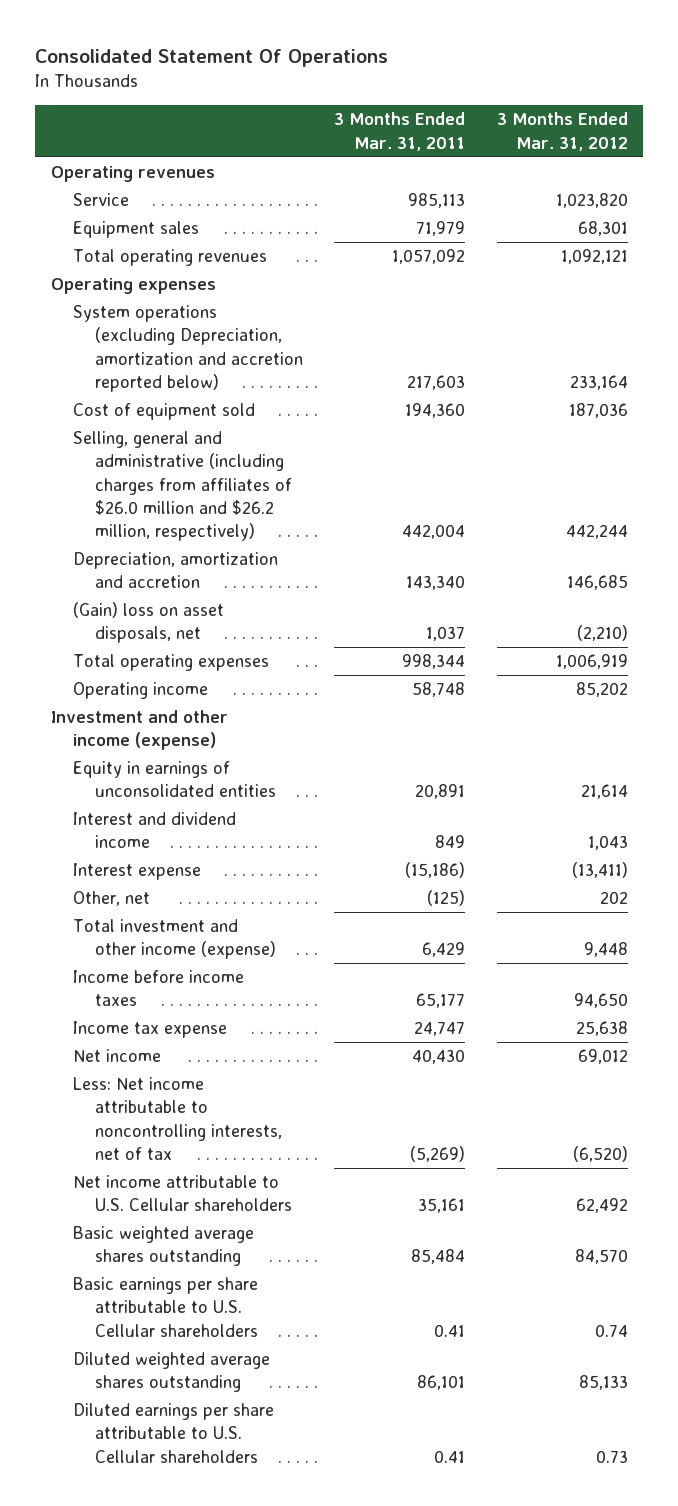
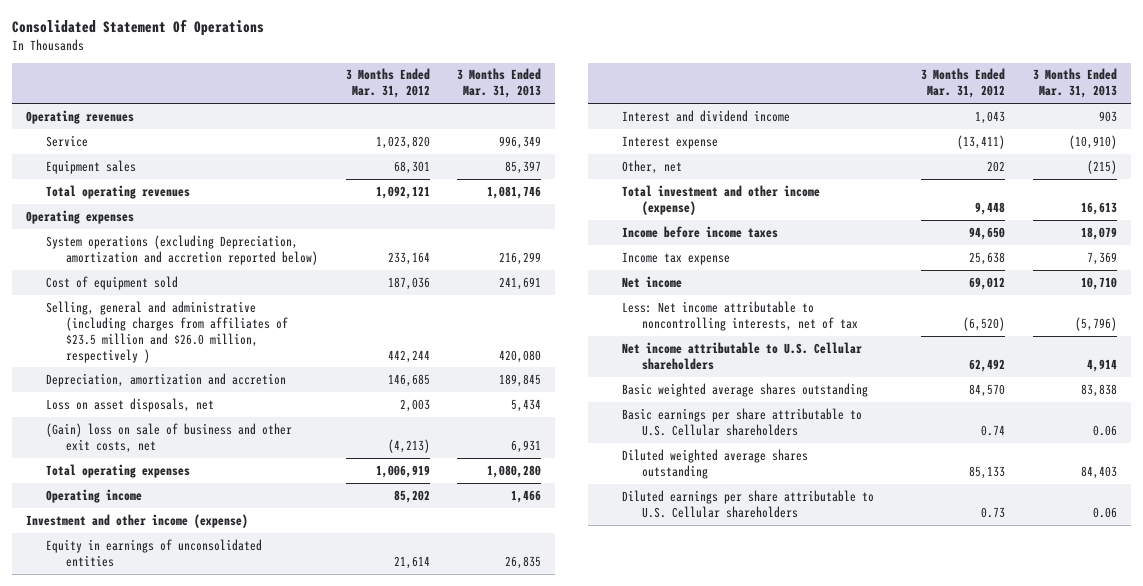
[334,112,466,151] 3 Months Ended Mar. 31, 2011 -> none
none -> [457,68,542,99] 3 Months Ended Mar. 31, 2013
[72,431,292,542] Selling, general and administrative (including charges from affiliates of $26.0 million and $26.2 million, respectively) -> [46,300,289,363] Selling, general and administrative (including charges from affiliates of $23.5 million and $26.0 million, respectively )
[72,602,224,644] (Gain) loss on asset disposals, net -> [46,397,215,412] Loss on asset disposals, net
[576,625,628,642] (2,210) -> [399,398,430,412] 2,003
none -> [46,422,293,453] (Gain) loss on sale of business and other exit costs, net

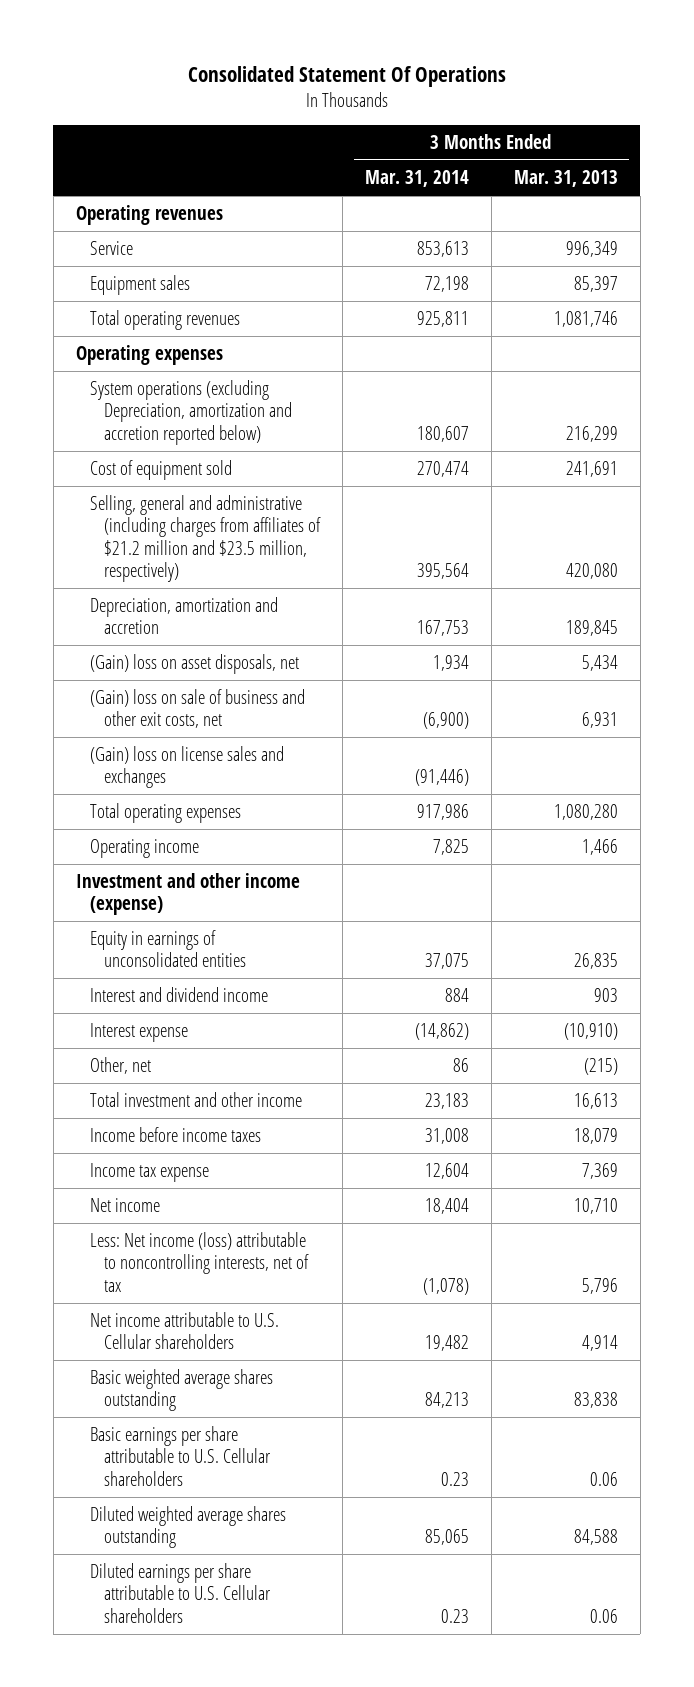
[345,68,430,99] 3 Months Ended Mar. 31, 2012 -> none
none -> [364,169,469,187] Mar. 31, 2014
[46,300,289,363] Selling, general and administrative (including charges from affiliates of $23.5 million and $26.0 million, respectively ) -> [89,495,321,583] Selling, general and administrative (including charges from affiliates of $21.2 million and $23.5 million, respectively)
[46,397,215,412] Loss on asset disposals, net -> [89,654,299,675] (Gain) loss on asset disposals, net
none -> [89,746,284,789] (Gain) loss on license sales and exchanges
[621,184,820,215] Total investment and other income (expense) -> [89,1092,302,1108] Total investment and other income
[621,300,858,331] Less: Net income attributable to noncontrolling interests, net of tax -> [89,1232,309,1292] Less: Net income (loss) attributable to noncontrolling interests, net of tax
[1075,316,1118,331] (5,796) -> [581,1277,618,1294] 5,796
[1081,465,1118,479] 84,403 -> [573,1529,618,1546] 84,588

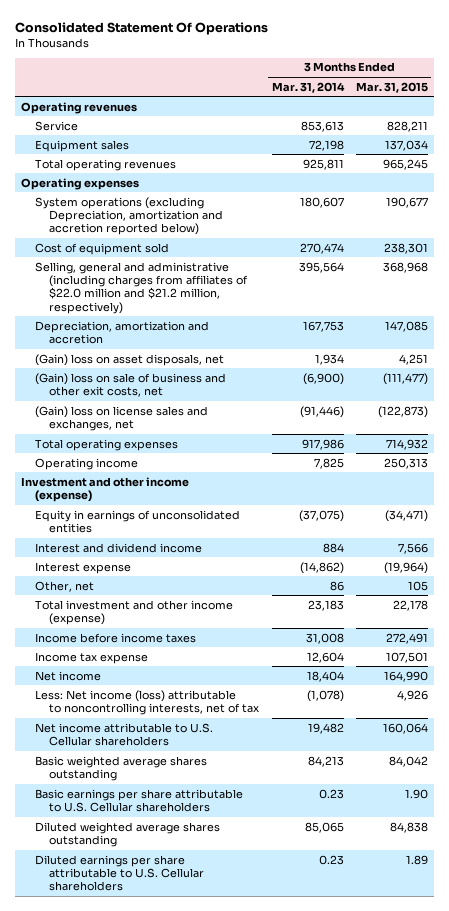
[513,169,618,187] Mar. 31, 2013 -> none
none -> [356,81,429,93] Mar. 31, 2015
[89,495,321,583] Selling, general and administrative (including charges from affiliates of $21.2 million and $23.5 million, respectively) -> [35,261,249,314] Selling, general and administrative (including charges from affiliates of $22.0 million and $21.2 million, respectively)
[89,746,284,789] (Gain) loss on license sales and exchanges -> [35,405,209,431] (Gain) loss on license sales and exchanges, net
[424,953,469,970] 37,075 -> [298,509,344,522] (37,075)
[89,1092,302,1108] Total investment and other income -> [35,599,234,625] Total investment and other income (expense)

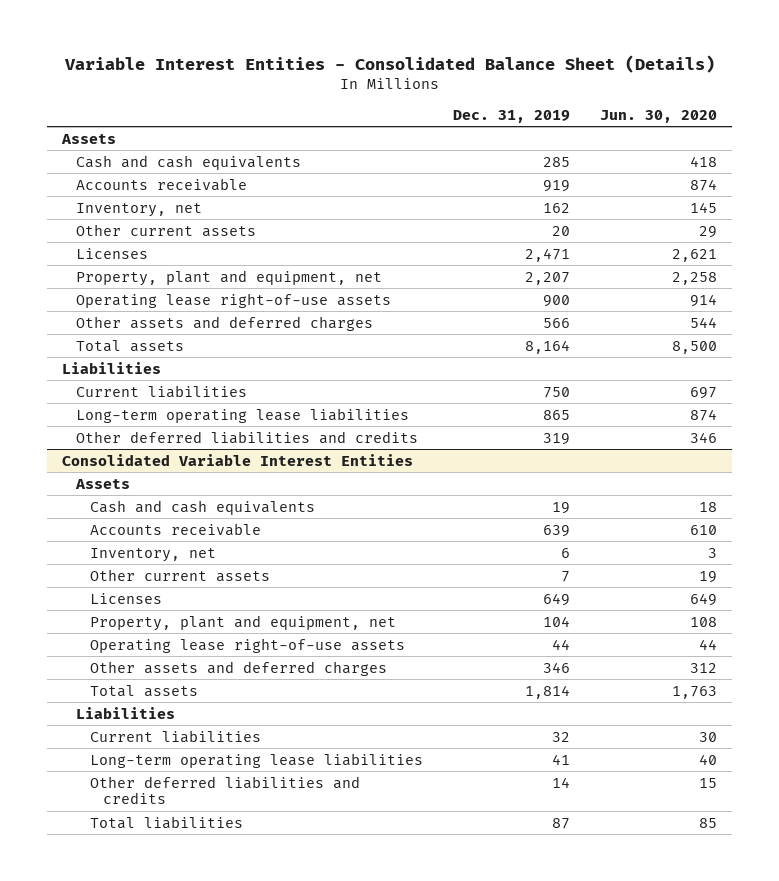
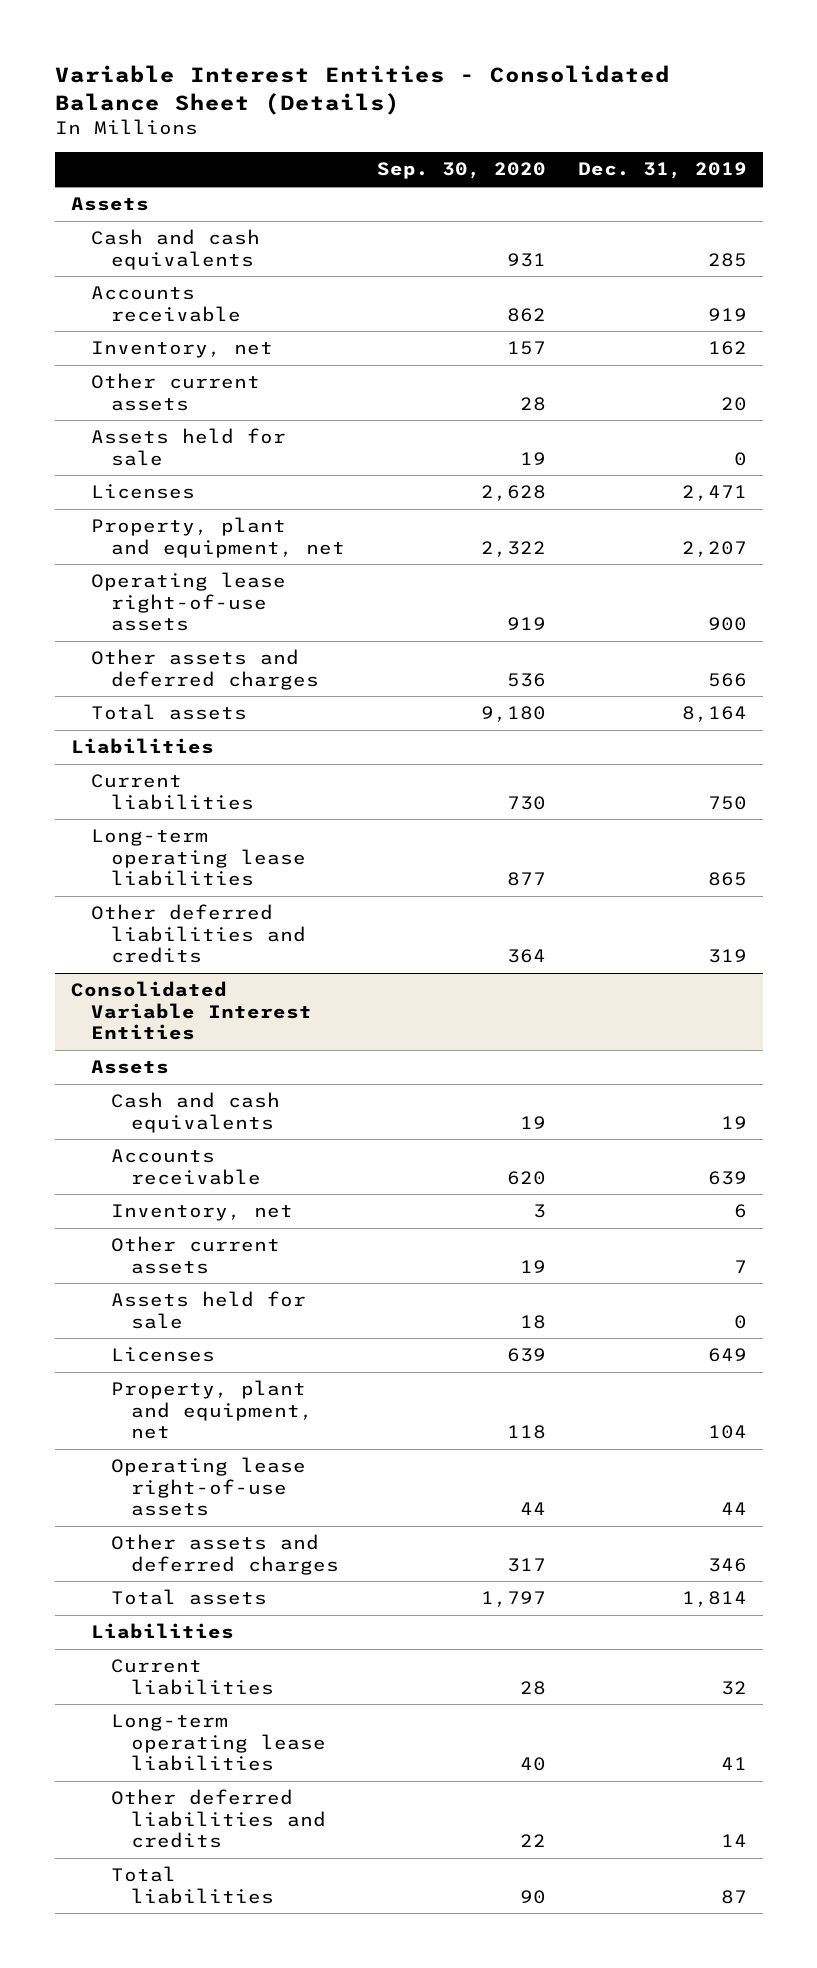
[599,109,717,123] Jun. 30, 2020 -> none
none -> [376,162,546,180] Sep. 30, 2020
none -> [90,428,286,466] Assets held for sale
none -> [110,1291,306,1329] Assets held for sale

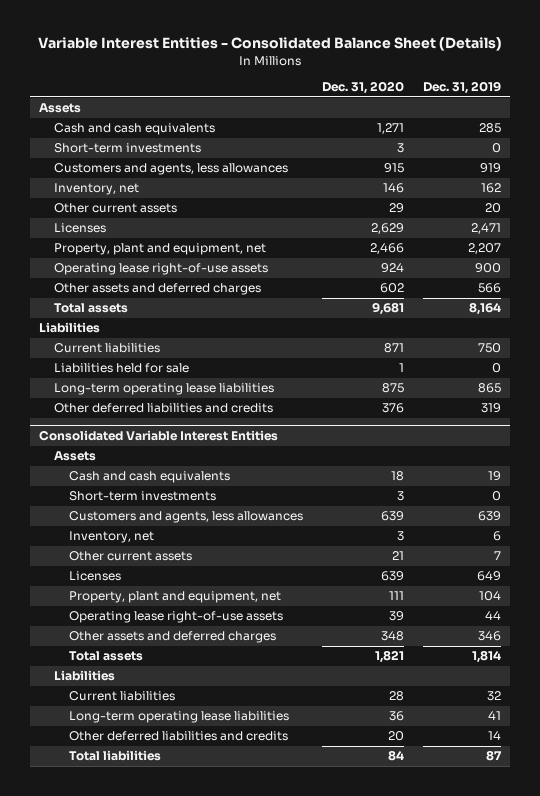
[376,162,546,180] Sep. 30, 2020 -> none
none -> [321,81,404,95] Dec. 31, 2020
none -> [54,143,202,154] Short-term investments
[90,286,241,322] Accounts receivable -> [54,163,289,176] Customers and agents, less allowances
[90,428,286,466] Assets held for sale -> none
none -> [54,363,190,374] Liabilities held for sale
none -> [68,491,216,502] Short-term investments
[110,1149,262,1185] Accounts receivable -> [68,511,303,524] Customers and agents, less allowances
[110,1291,306,1329] Assets held for sale -> none

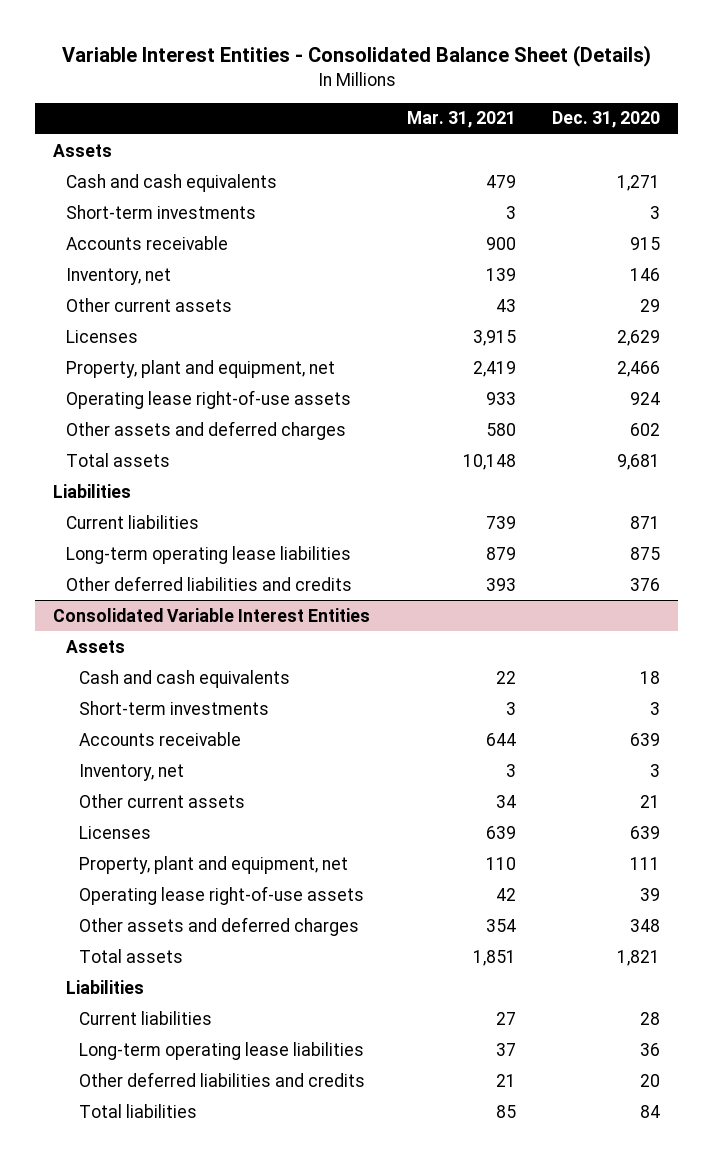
[422,81,501,95] Dec. 31, 2019 -> none
none -> [406,111,516,129] Mar. 31, 2021
[54,163,289,176] Customers and agents, less allowances -> [66,235,229,250] Accounts receivable
[54,363,190,374] Liabilities held for sale -> none
[68,511,303,524] Customers and agents, less allowances -> [79,731,242,746] Accounts receivable

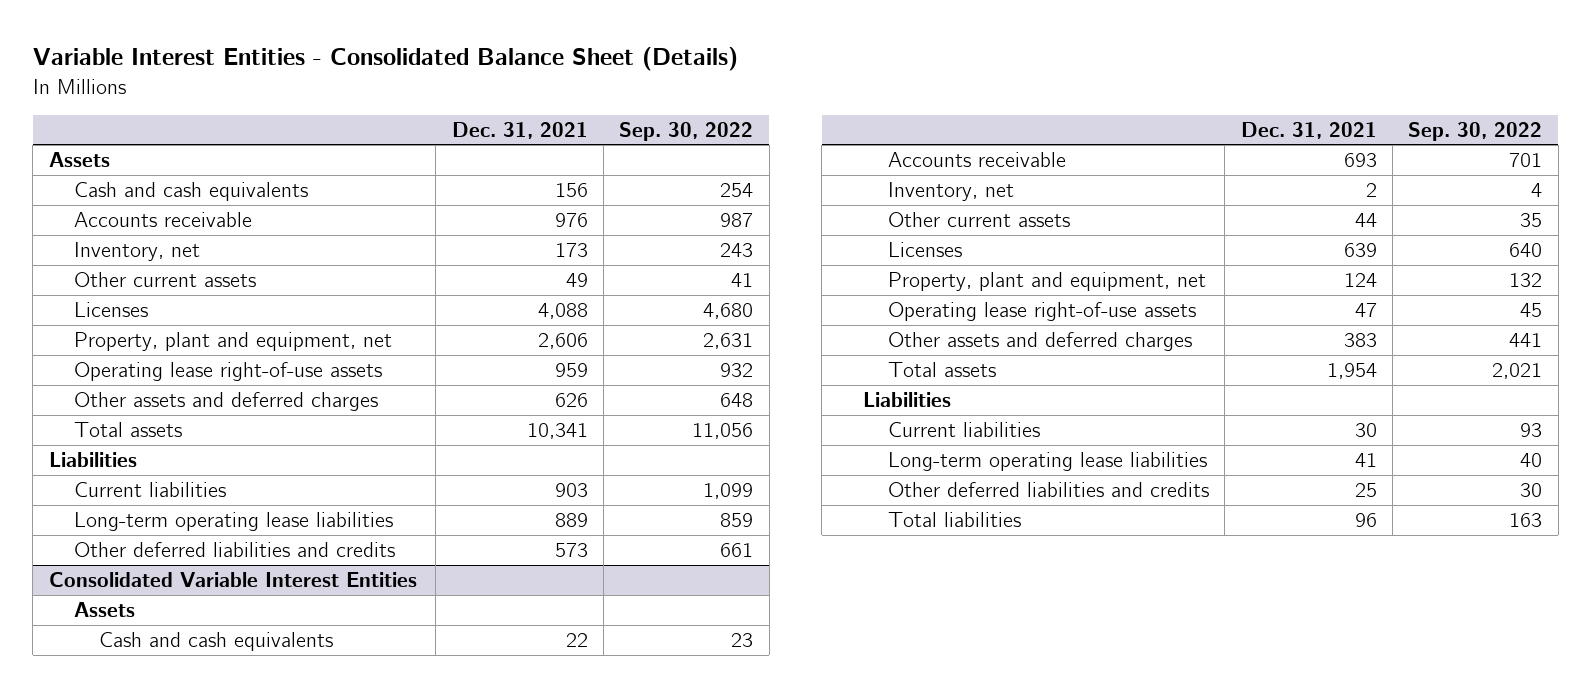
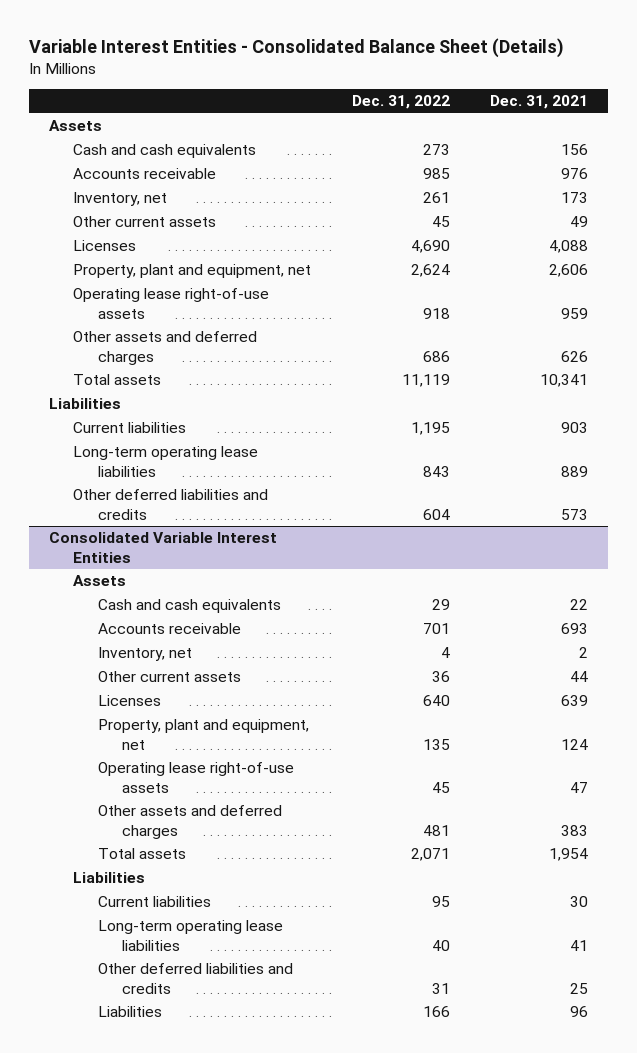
[619,121,754,141] Sep. 30, 2022 -> none
none -> [351,95,450,110] Dec. 31, 2022
[887,512,1021,528] Total liabilities -> [97,1006,162,1018] Liabilities

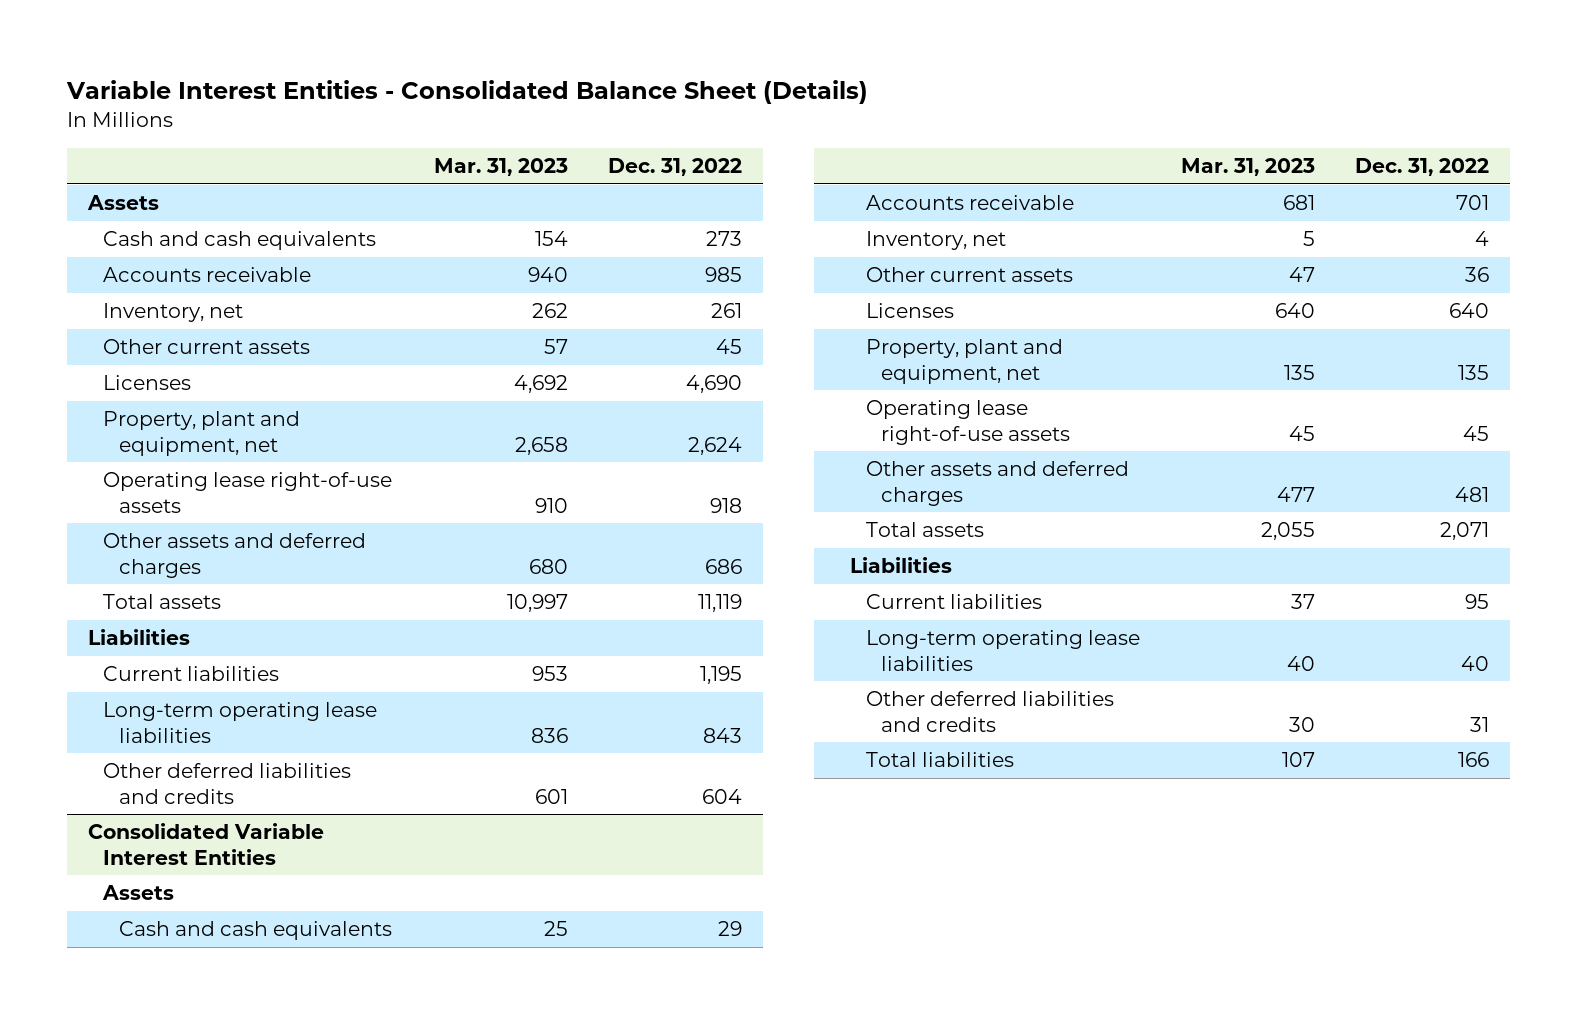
[489,95,588,110] Dec. 31, 2021 -> none
none -> [433,158,568,177] Mar. 31, 2023
[97,1006,162,1018] Liabilities -> [865,752,1014,768] Total liabilities

